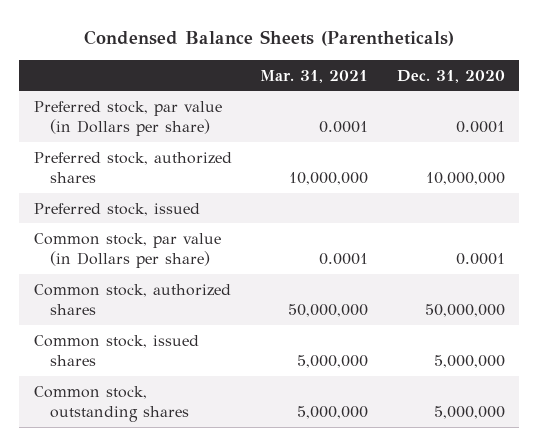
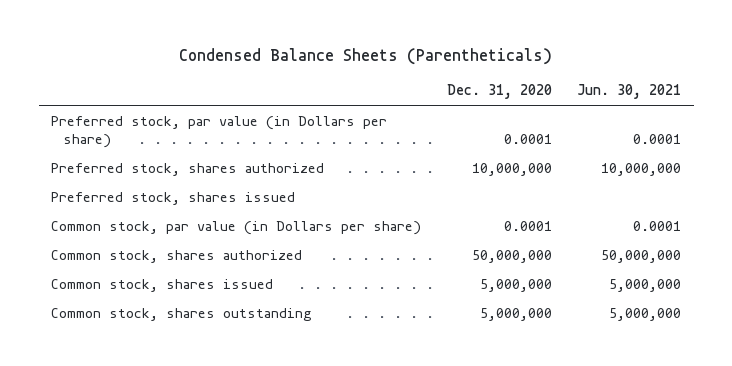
[260,69,369,83] Mar. 31, 2021 -> none
none -> [577,84,682,100] Jun. 30, 2021
[33,151,232,184] Preferred stock, authorized shares -> [51,162,325,176] Preferred stock, shares authorized
[33,202,200,216] Preferred stock, issued -> [51,191,296,205] Preferred stock, shares issued
[33,283,231,316] Common stock, authorized shares -> [51,249,303,263] Common stock, shares authorized
[33,334,199,367] Common stock, issued shares -> [51,278,274,292] Common stock, shares issued
[33,385,189,423] Common stock, outstanding shares -> [51,307,313,321] Common stock, shares outstanding

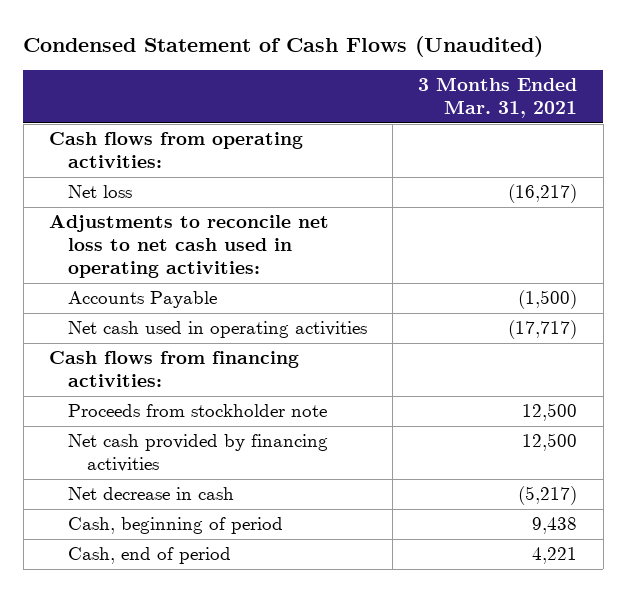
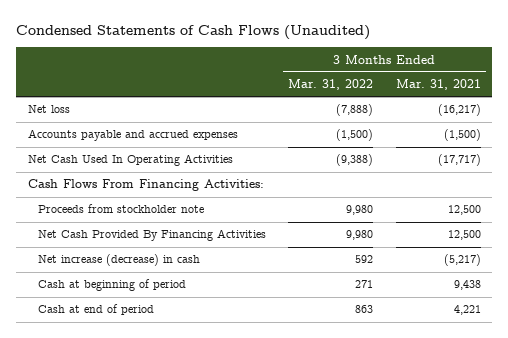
[23,35,544,57] Condensed Statement of Cash Flows (Unaudited) -> [16,25,371,41] Condensed Statements of Cash Flows (Unaudited)
none -> [288,79,374,91] Mar. 31, 2022
[49,132,304,169] Cash flows from operating activities: -> none
[49,215,330,279] Adjustments to reconcile net loss to net cash used in operating activities: -> none
[68,291,218,309] Accounts Payable -> none
none -> [27,129,238,142] Accounts payable and accrued expenses
[68,321,368,339] Net cash used in operating activities -> [27,154,233,167] Net Cash Used In Operating Activities
[49,351,300,388] Cash flows from financing activities: -> [27,179,264,192] Cash Flows From Financing Activities:
[68,434,329,473] Net cash provided by financing activities -> [37,229,266,242] Net Cash Provided By Financing Activities
[68,487,235,501] Net decrease in cash -> [37,254,200,267] Net increase (decrease) in cash
[68,517,284,535] Cash, beginning of period -> [37,279,186,292] Cash at beginning of period
[68,547,232,565] Cash, end of period -> [37,304,154,316] Cash at end of period

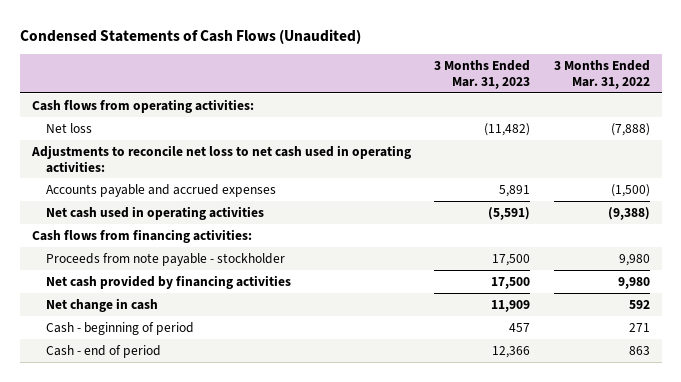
[395,79,481,91] Mar. 31, 2021 -> none
none -> [434,60,531,89] 3 Months Ended Mar. 31, 2023
none -> [31,98,254,113] Cash flows from operating activities:
none -> [30,144,411,173] Adjustments to reconcile net loss to net cash used in operating activities:
[27,154,233,167] Net Cash Used In Operating Activities -> [45,205,264,220] Net cash used in operating activities
[27,179,264,192] Cash Flows From Financing Activities: -> [31,228,252,243] Cash flows from financing activities:
[37,204,204,214] Proceeds from stockholder note -> [45,252,285,266] Proceeds from note payable - stockholder
[37,229,266,242] Net Cash Provided By Financing Activities -> [45,274,291,289] Net cash provided by financing activities
[37,254,200,267] Net increase (decrease) in cash -> [45,297,158,312] Net change in cash
[37,279,186,292] Cash at beginning of period -> [45,321,194,335] Cash - beginning of period
[37,304,154,316] Cash at end of period -> [45,344,161,358] Cash - end of period

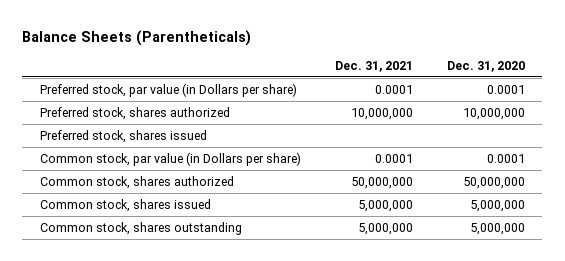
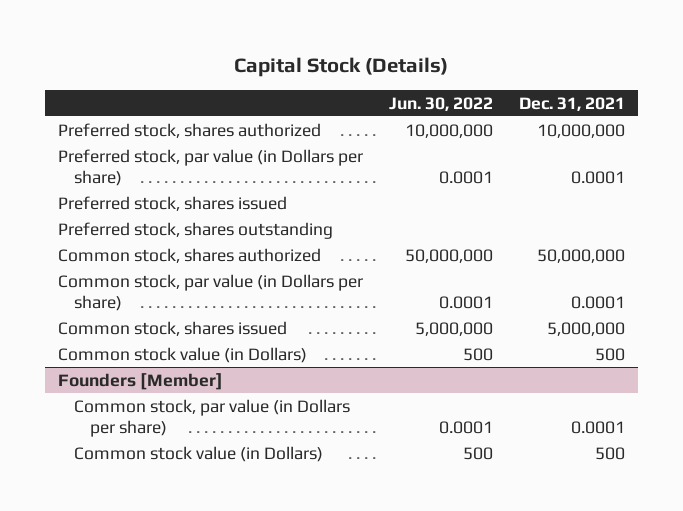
[22,29,252,46] Balance Sheets (Parentheticals) -> [234,57,449,78] Capital Stock (Details)
[447,61,526,73] Dec. 31, 2020 -> none
none -> [388,96,493,111] Jun. 30, 2022
[39,82,297,97] Preferred stock, par value (in Dollars per share) -> [57,148,363,186] Preferred stock, par value (in Dollars per share)
none -> [57,221,333,239] Preferred stock, shares outstanding
[39,151,301,166] Common stock, par value (in Dollars per share) -> [57,273,363,311] Common stock, par value (in Dollars per share)
[39,221,242,235] Common stock, shares outstanding -> none
none -> [57,346,307,363] Common stock value (in Dollars)
none -> [57,372,223,390] Founders [Member]
none -> [74,398,351,437] Common stock, par value (in Dollars per share)
none -> [74,445,324,462] Common stock value (in Dollars)

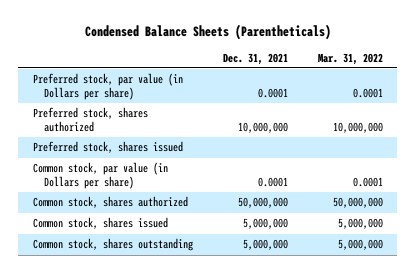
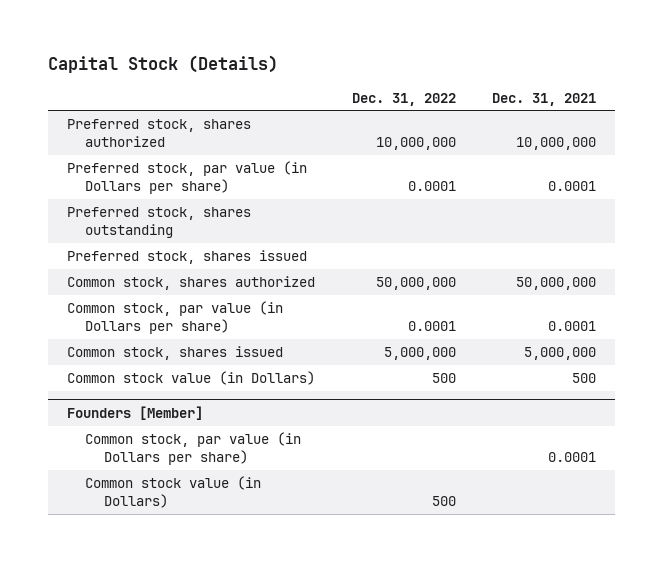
[84,23,331,40] Condensed Balance Sheets (Parentheticals) -> [48,55,279,74] Capital Stock (Details)
[317,52,383,65] Mar. 31, 2022 -> none
none -> [351,92,456,106] Dec. 31, 2022
[32,73,183,100] Preferred stock, par value (in Dollars per share) -> [66,161,307,195] Preferred stock, par value (in Dollars per share)
none -> [66,207,251,239] Preferred stock, shares outstanding
[32,162,168,189] Common stock, par value (in Dollars per share) -> [66,301,283,335] Common stock, par value (in Dollars per share)
[32,238,193,252] Common stock, shares outstanding -> none
none -> [66,371,315,386] Common stock value (in Dollars)
none -> [66,406,203,421] Founders [Member]
none -> [85,432,302,466] Common stock, par value (in Dollars per share)
none -> [85,476,262,509] Common stock value (in Dollars)

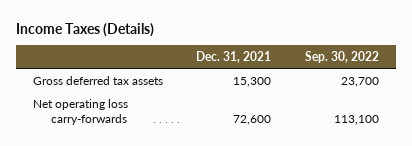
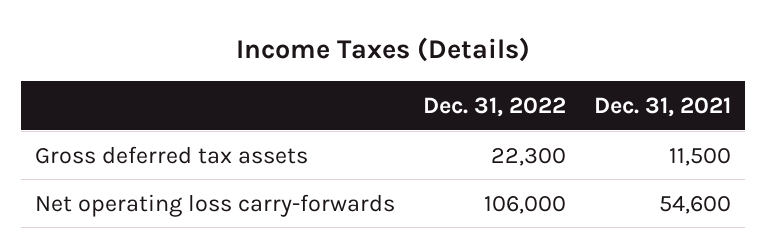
[305,50,380,63] Sep. 30, 2022 -> none
none -> [423,97,567,118] Dec. 31, 2022
[233,76,272,87] 15,300 -> [669,147,732,166] 11,500
[233,114,272,125] 72,600 -> [659,195,732,214] 54,600

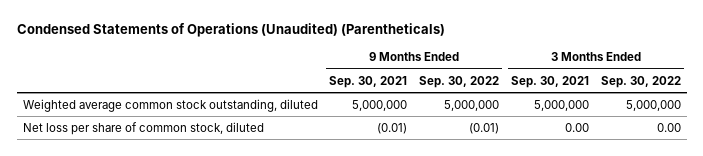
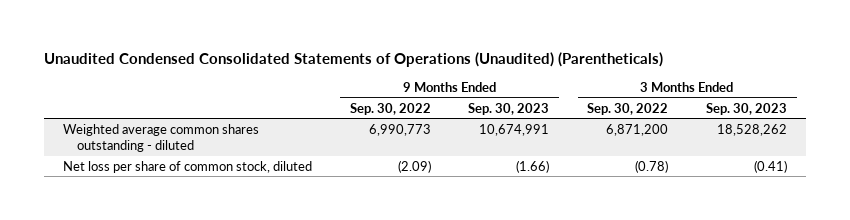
[16,23,445,38] Condensed Statements of Operations (Unaudited) (Parentheticals) -> [43,52,663,68] Unaudited Condensed Consolidated Statements of Operations (Unaudited) (Parentheticals)
[329,75,408,88] Sep. 30, 2021 -> none
[510,75,589,88] Sep. 30, 2021 -> none
none -> [468,102,550,115] Sep. 30, 2023
none -> [706,102,788,115] Sep. 30, 2023
[22,98,318,112] Weighted average common stock outstanding, diluted -> [62,123,259,152] Weighted average common shares outstanding - diluted
[444,99,500,111] 5,000,000 -> [368,123,431,136] 6,990,773
[625,99,681,111] 5,000,000 -> [606,123,669,136] 6,871,200
[469,122,500,134] (0.01) -> [397,159,431,173] (2.09)
[656,122,681,132] 0.00 -> [635,159,669,173] (0.78)

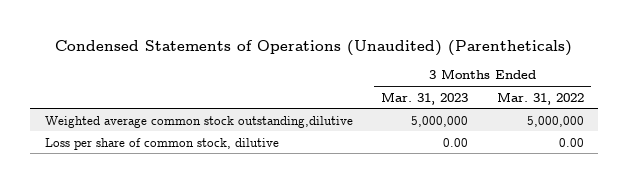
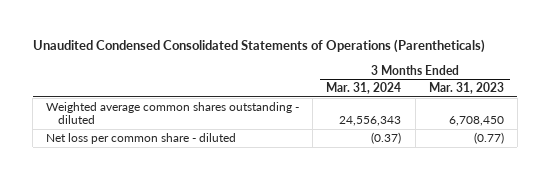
[55,39,573,56] Condensed Statements of Operations (Unaudited) (Parentheticals) -> [32,39,485,54] Unaudited Condensed Consolidated Statements of Operations (Parentheticals)
[496,91,584,105] Mar. 31, 2022 -> none
none -> [326,82,402,95] Mar. 31, 2024
[44,115,353,128] Weighted average common stock outstanding,dilutive -> [46,101,300,125] Weighted average common shares outstanding - diluted
[411,115,469,127] 5,000,000 -> [448,116,504,127] 6,708,450
[44,137,279,150] Loss per share of common stock, dilutive -> [46,132,237,144] Net loss per common share - diluted
[443,137,469,147] 0.00 -> [473,131,504,144] (0.77)

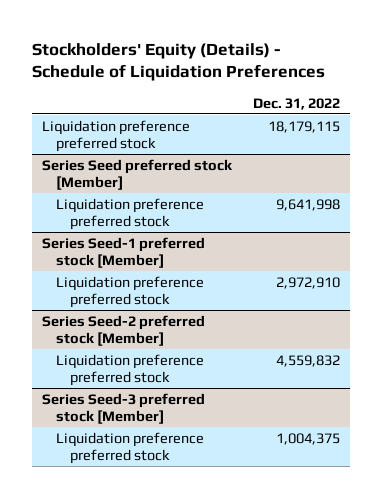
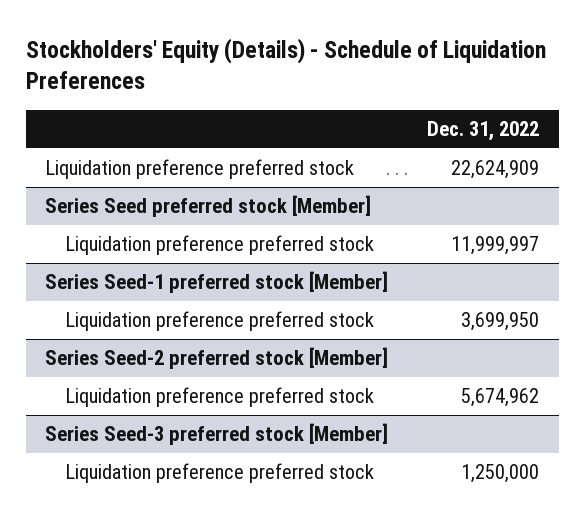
[267,120,340,133] 18,179,115 -> [451,160,540,180] 22,624,909
[275,198,340,211] 9,641,998 -> [451,236,540,256] 11,999,997
[275,276,340,289] 2,972,910 -> [461,312,540,332] 3,699,950
[275,354,340,367] 4,559,832 -> [461,388,540,408] 5,674,962
[275,432,340,445] 1,004,375 -> [461,464,540,484] 1,250,000

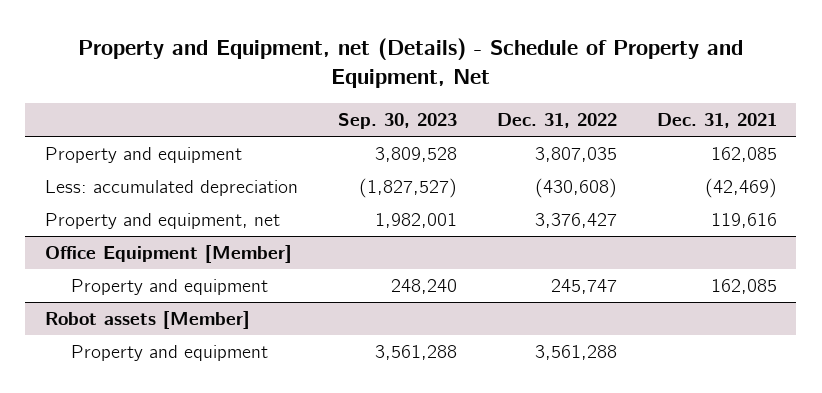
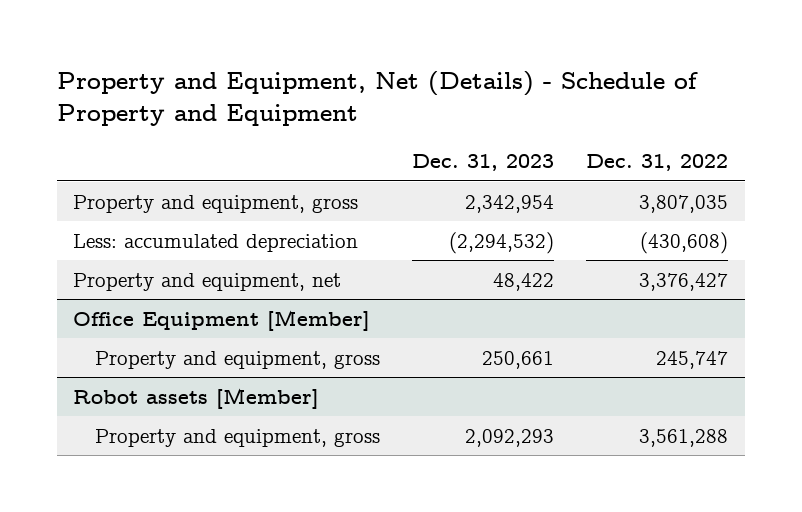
[77,37,743,89] Property and Equipment, net (Details) - Schedule of Property and Equipment, Net -> [57,70,699,126] Property and Equipment, Net (Details) - Schedule of Property and Equipment
[338,113,458,130] Sep. 30, 2023 -> none
[656,113,777,129] Dec. 31, 2021 -> none
none -> [412,153,555,171] Dec. 31, 2023
[45,146,243,163] Property and equipment -> [73,194,359,213] Property and equipment, gross
[71,278,269,295] Property and equipment -> [94,350,380,369] Property and equipment, gross
[71,344,269,361] Property and equipment -> [94,428,380,447] Property and equipment, gross

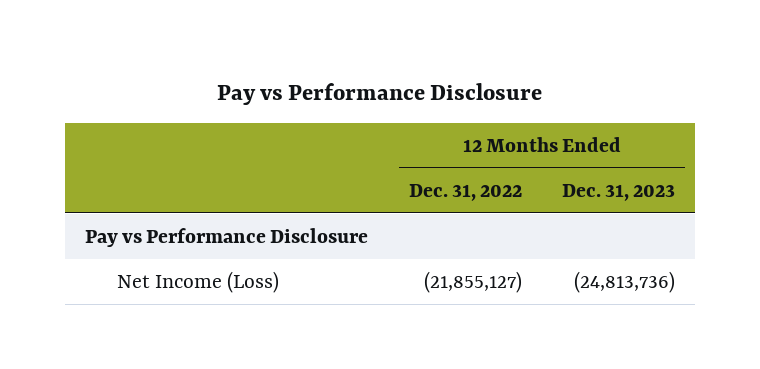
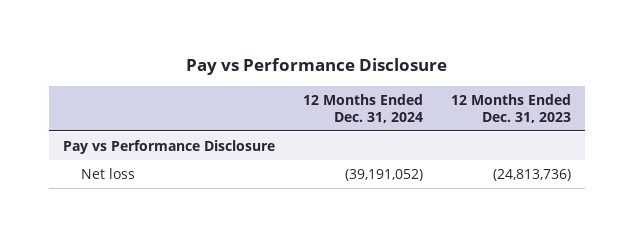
[408,183,522,201] Dec. 31, 2022 -> none
none -> [303,93,424,124] 12 Months Ended Dec. 31, 2024
[116,270,279,293] Net Income (Loss) -> [80,168,135,180] Net loss

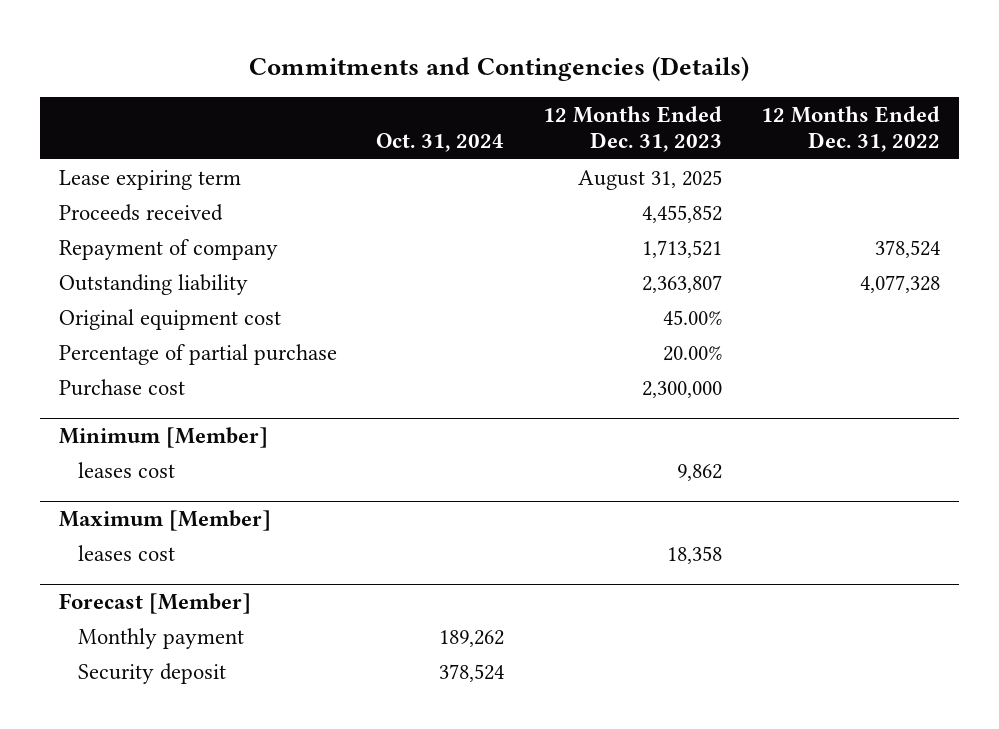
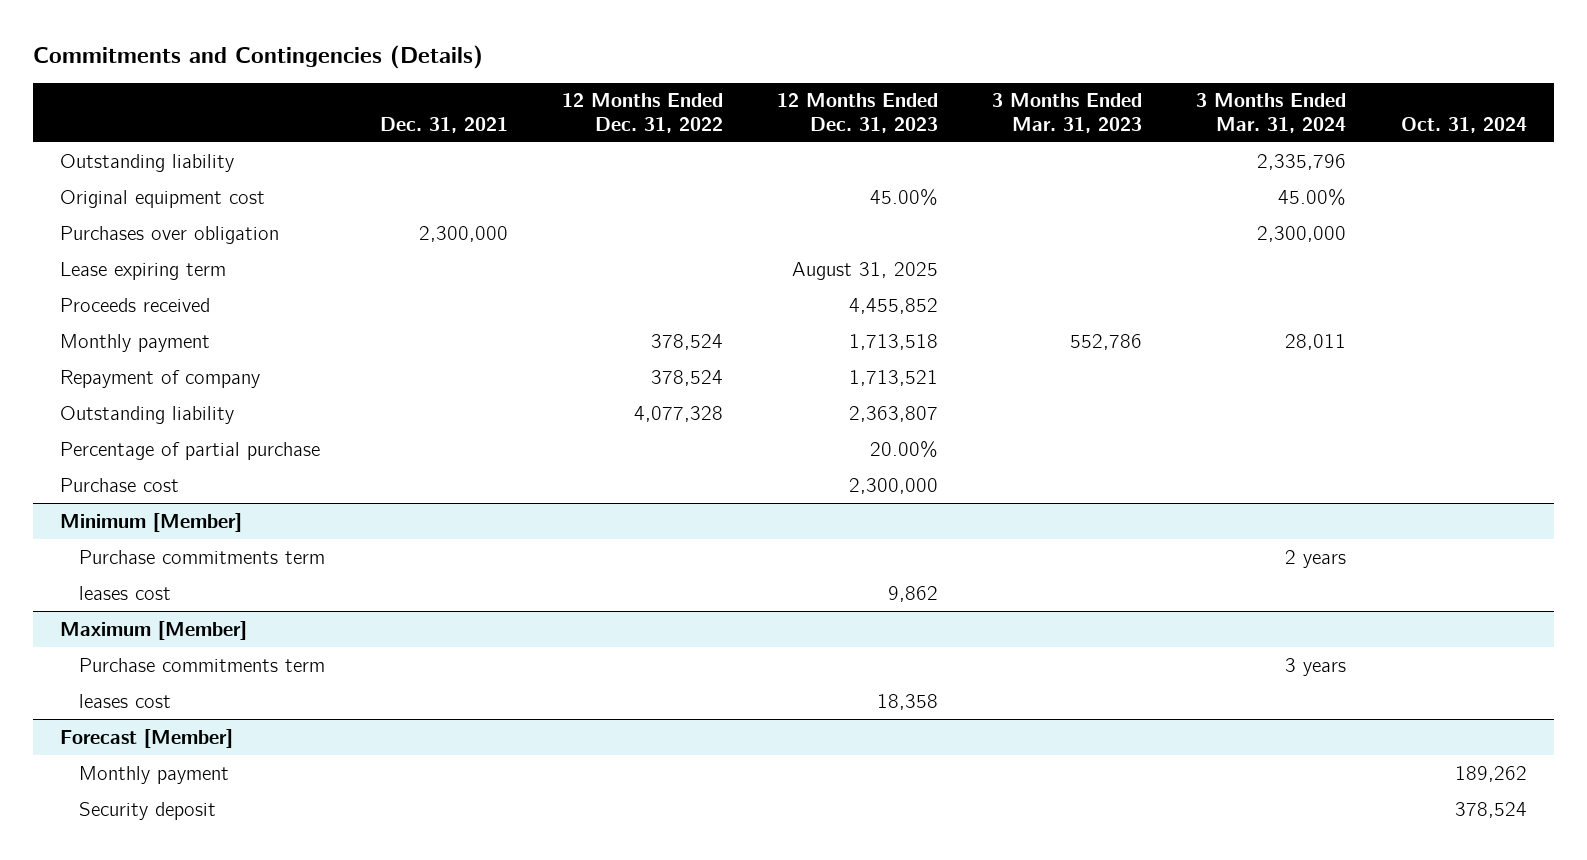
none -> [379,116,508,133] Dec. 31, 2021
none -> [992,93,1143,133] 3 Months Ended Mar. 31, 2023
none -> [1196,93,1347,133] 3 Months Ended Mar. 31, 2024
none -> [60,153,235,172] Outstanding liability
[59,308,282,330] Original equipment cost -> [60,189,266,208] Original equipment cost
none -> [60,225,280,244] Purchases over obligation
none -> [60,333,211,352] Monthly payment
none -> [79,549,326,564] Purchase commitments term
none -> [79,657,326,672] Purchase commitments term

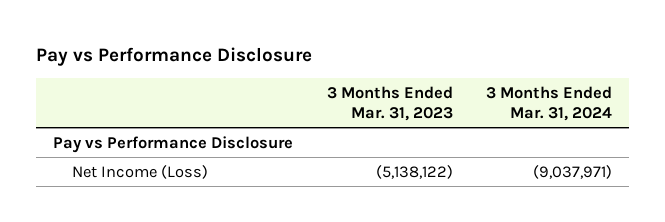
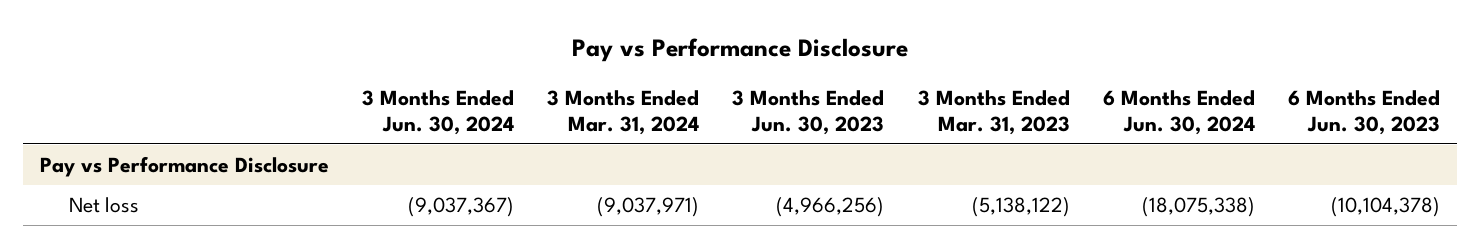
none -> [361,90,514,135] 3 Months Ended Jun. 30, 2024
none -> [732,90,885,135] 3 Months Ended Jun. 30, 2023
none -> [1103,90,1256,135] 6 Months Ended Jun. 30, 2024
none -> [1288,90,1441,135] 6 Months Ended Jun. 30, 2023
[72,164,209,179] Net Income (Loss) -> [69,197,140,214] Net loss

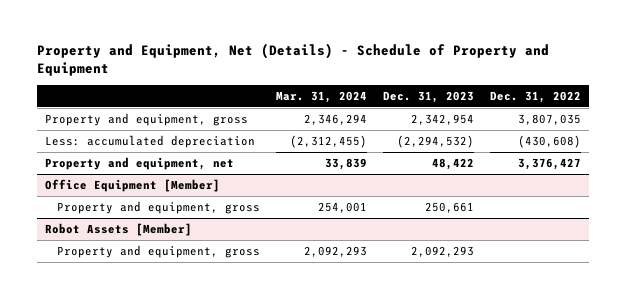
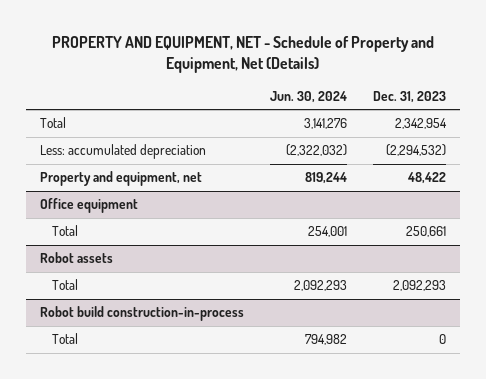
[37,43,550,77] Property and Equipment, Net (Details) - Schedule of Property and Equipment -> [52,35,435,73] PROPERTY AND EQUIPMENT, NET - Schedule of Property and Equipment, Net (Details)
[275,90,367,103] Mar. 31, 2024 -> none
[489,90,581,103] Dec. 31, 2022 -> none
none -> [270,90,348,103] Jun. 30, 2024
[45,112,249,126] Property and equipment, gross -> [39,117,66,129] Total
[45,178,221,192] Office Equipment [Member] -> [39,198,138,214] Office equipment
[56,200,260,214] Property and equipment, gross -> [51,225,78,237] Total
[45,222,193,236] Robot Assets [Member] -> [39,252,113,264] Robot assets
[56,244,260,258] Property and equipment, gross -> [51,279,78,291] Total
none -> [39,306,244,322] Robot build construction-in-process
none -> [51,333,78,345] Total

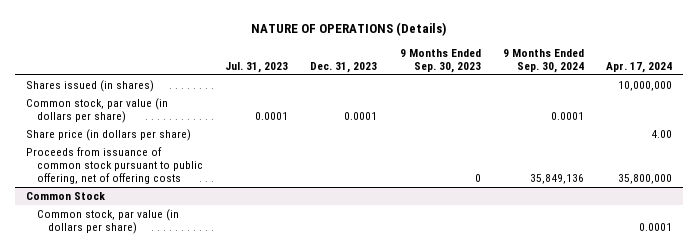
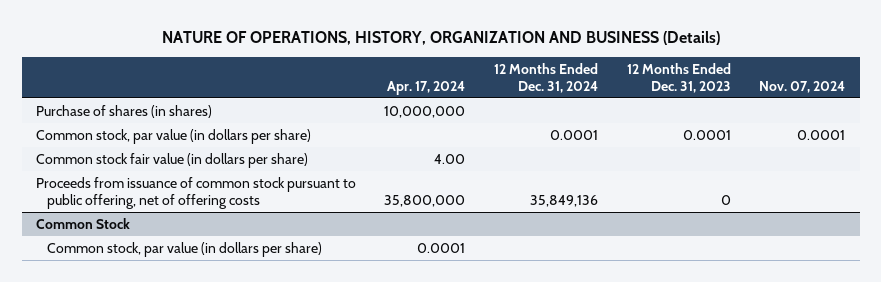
[251,21,447,36] NATURE OF OPERATIONS (Details) -> [161,31,720,46] NATURE OF OPERATIONS, HISTORY, ORGANIZATION AND BUSINESS (Details)
[225,62,289,74] Jul. 31, 2023 -> none
[310,62,378,74] Dec. 31, 2023 -> none
[399,48,481,74] 9 Months Ended Sep. 30, 2023 -> none
[502,48,584,74] 9 Months Ended Sep. 30, 2024 -> none
none -> [494,63,599,93] 12 Months Ended Dec. 31, 2024
none -> [626,63,731,93] 12 Months Ended Dec. 31, 2023
none -> [759,80,846,93] Nov. 07, 2024
[26,79,155,92] Shares issued (in shares) -> [35,104,212,118] Purchase of shares (in shares)
[26,128,192,141] Share price (in dollars per share) -> [35,152,308,168] Common stock fair value (in dollars per share)

